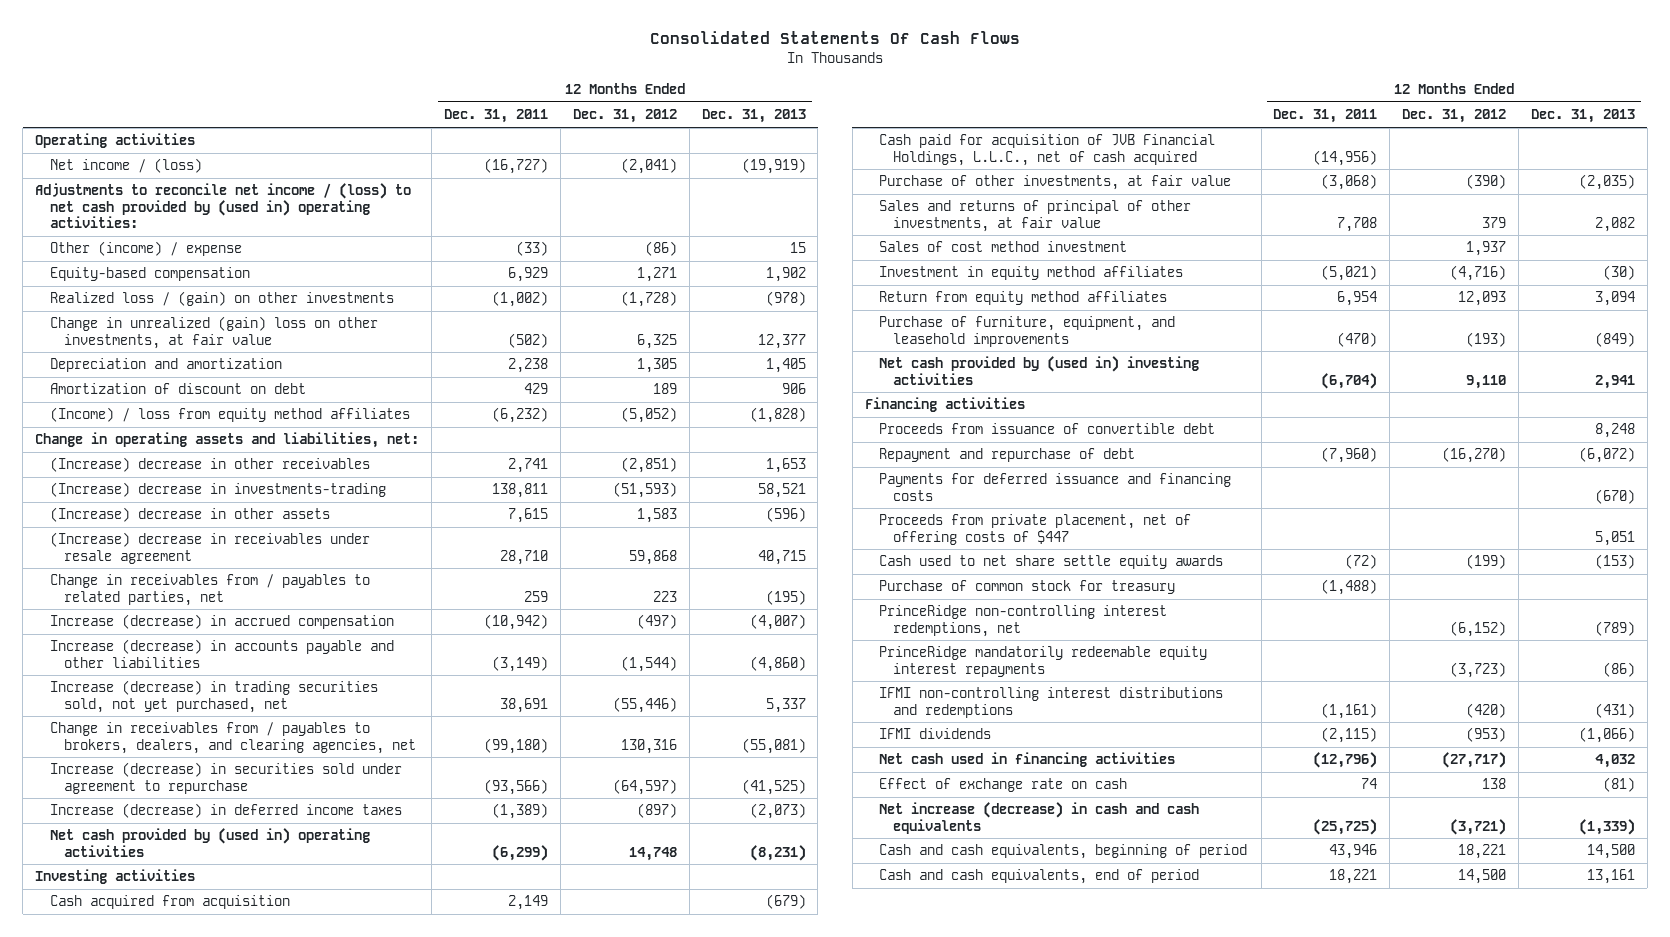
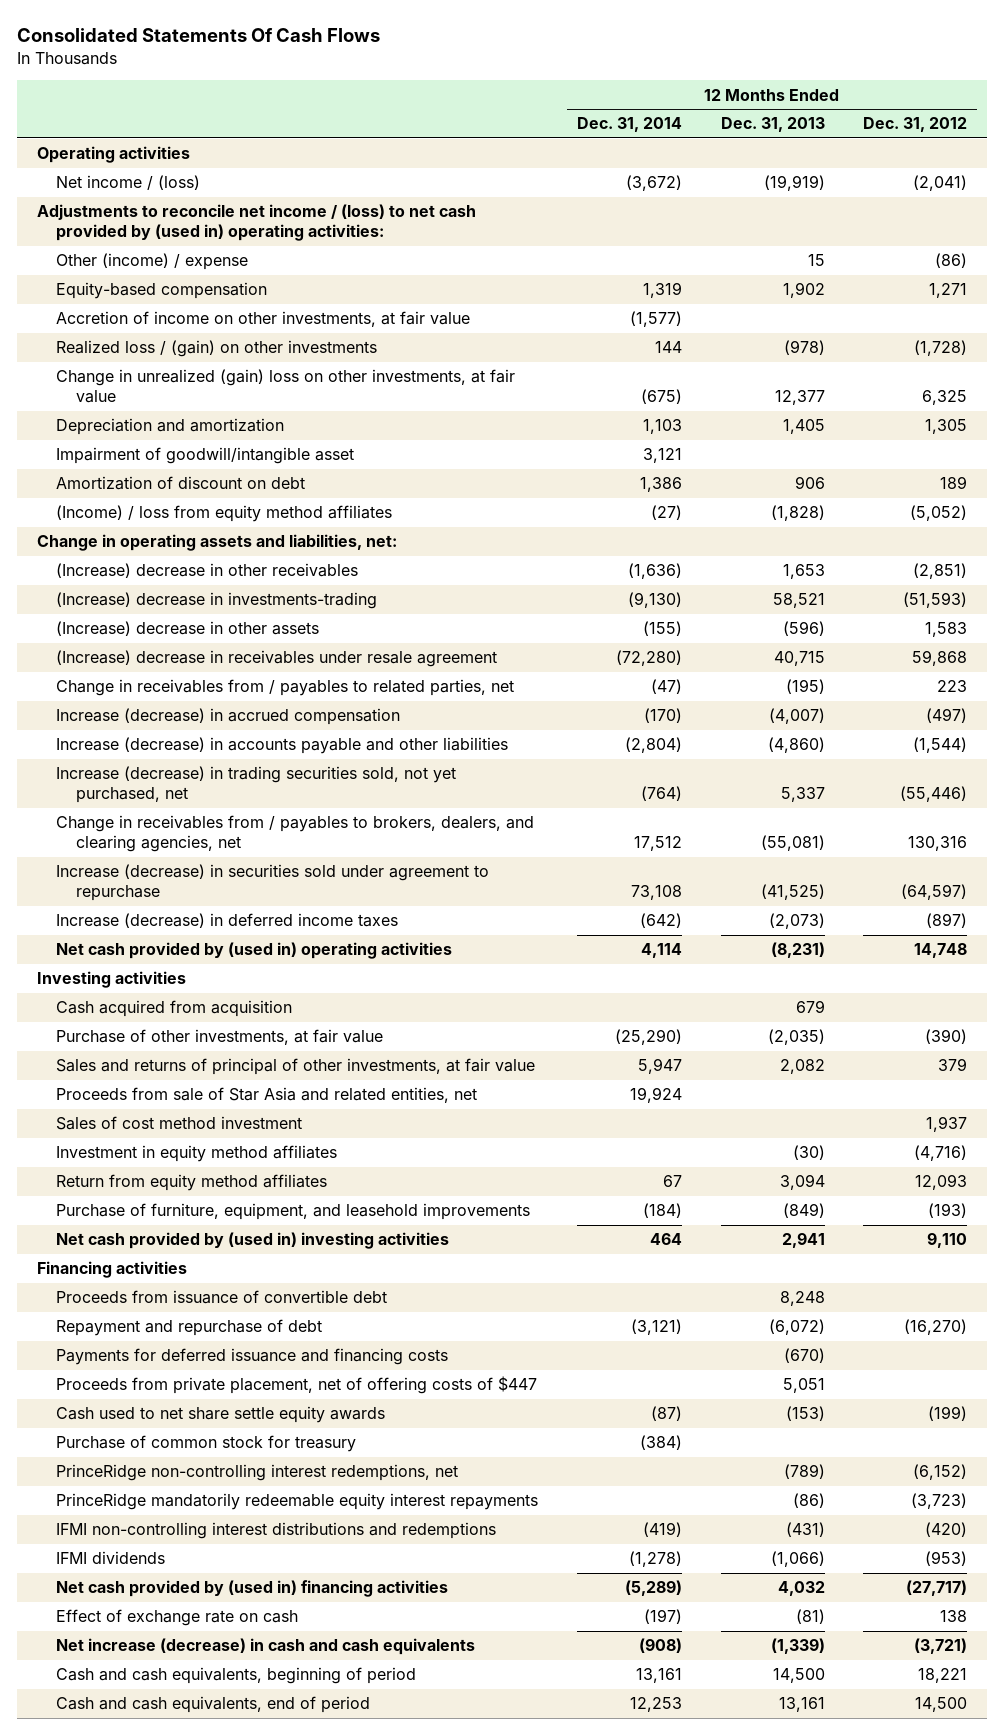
[444,109,549,124] Dec. 31, 2011 -> none
none -> [576,117,682,133] Dec. 31, 2014
none -> [56,311,471,328] Accretion of income on other investments, at fair value
none -> [56,447,355,465] Impairment of goodwill/intangible asset
[879,134,1216,166] Cash paid for acquisition of JVB Financial Holdings, L.L.C., net of cash acquired -> none
[765,894,806,910] (679) -> [795,1000,825,1014] 679
none -> [56,1087,478,1104] Proceeds from sale of Star Asia and related entities, net
[879,752,1176,768] Net cash used in financing activities -> [56,1580,449,1598] Net cash provided by (used in) financing activities

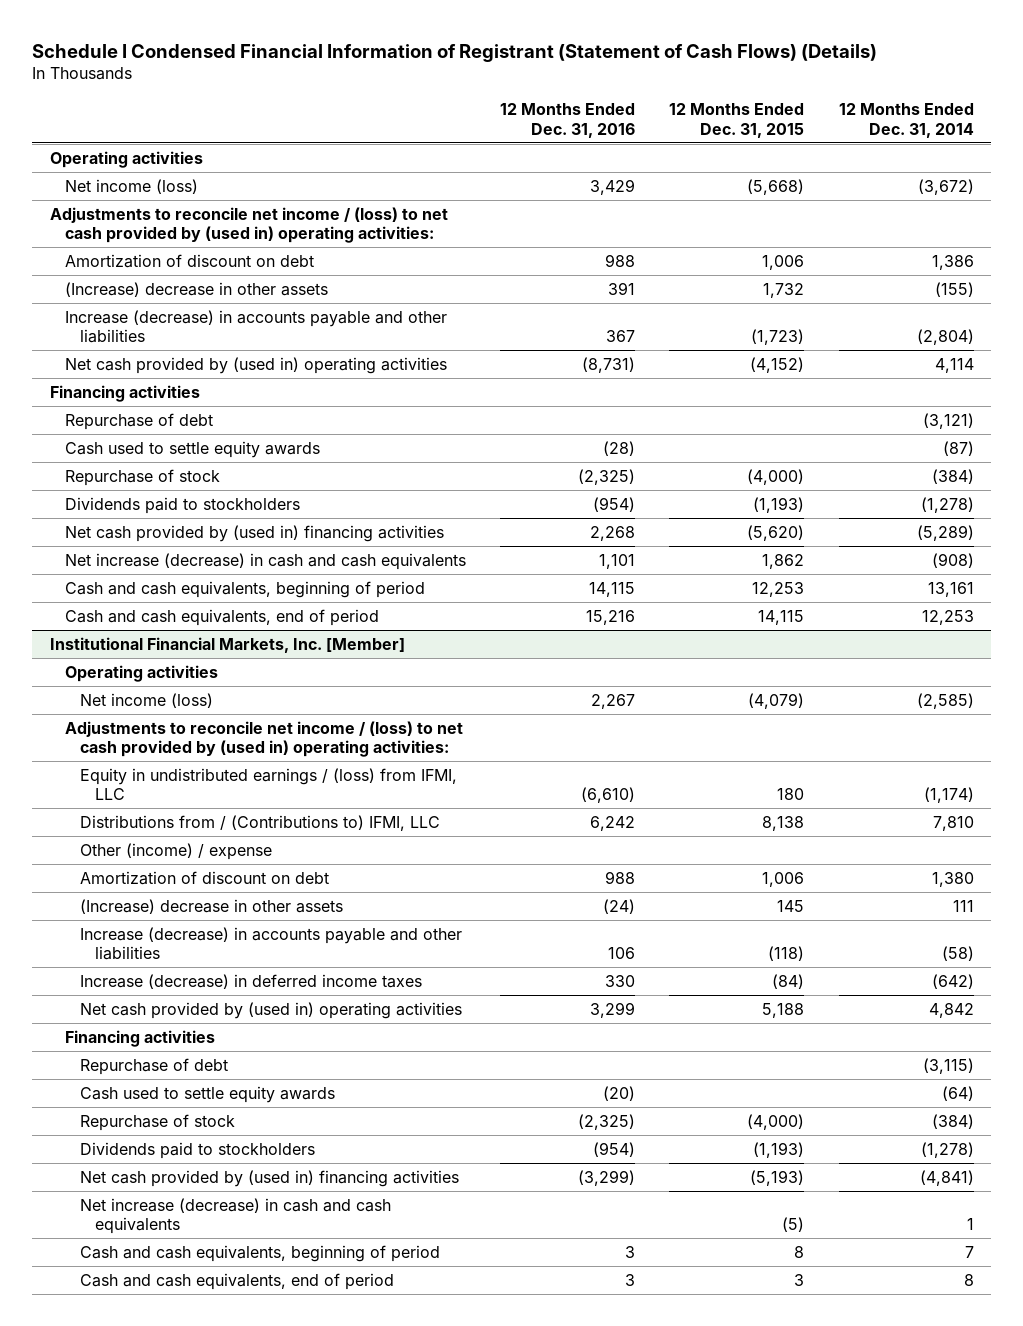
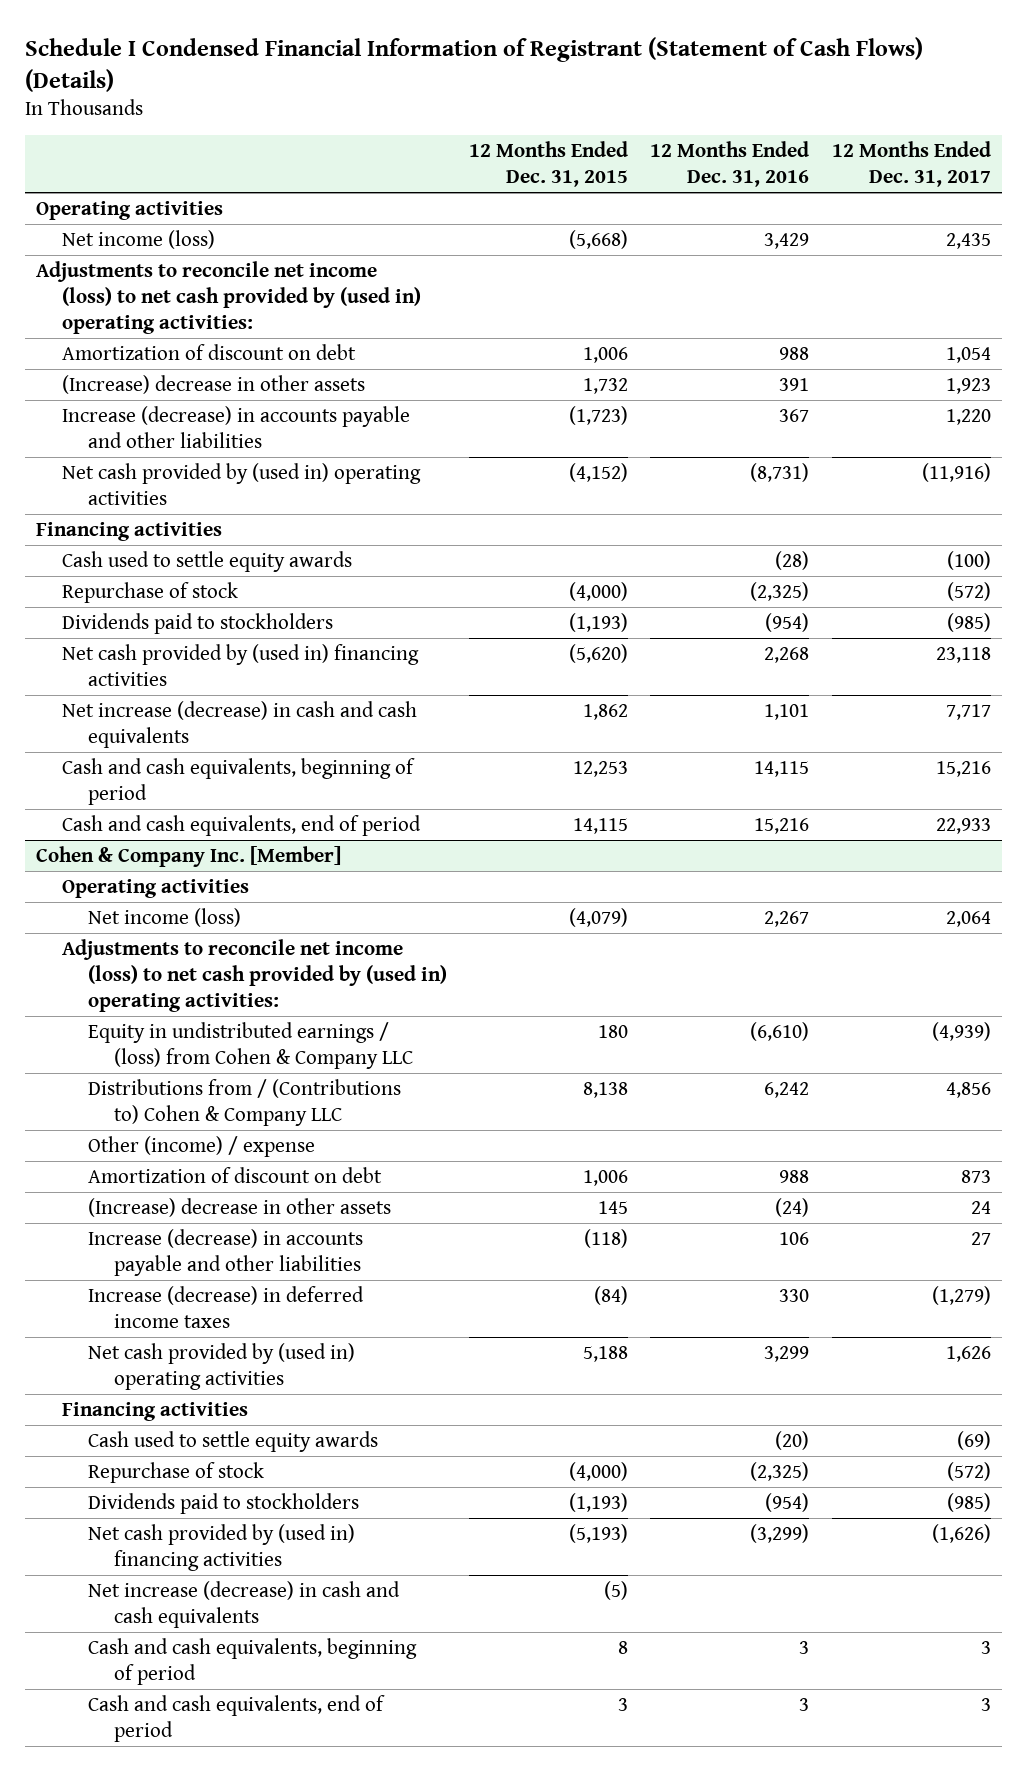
[838,103,974,138] 12 Months Ended Dec. 31, 2014 -> none
none -> [831,141,991,188] 12 Months Ended Dec. 31, 2017
[49,206,448,244] Adjustments to reconcile net income / (loss) to net cash provided by (used in) operating activities: -> [35,260,421,335] Adjustments to reconcile net income (loss) to net cash provided by (used in) operating activities:
[64,412,213,430] Repurchase of debt -> none
[49,636,405,653] Institutional Financial Markets, Inc. [Member] -> [35,845,341,867] Cohen & Company Inc. [Member]
[64,720,463,758] Adjustments to reconcile net income / (loss) to net cash provided by (used in) operating activities: -> [61,938,447,1013] Adjustments to reconcile net income (loss) to net cash provided by (used in) operating activities:
[79,767,457,801] Equity in undistributed earnings / (loss) from IFMI, LLC -> [87,1021,414,1069] Equity in undistributed earnings / (loss) from Cohen & Company LLC
[79,814,440,831] Distributions from / (Contributions to) IFMI, LLC -> [87,1078,401,1126] Distributions from / (Contributions to) Cohen & Company LLC
[79,1057,228,1075] Repurchase of debt -> none

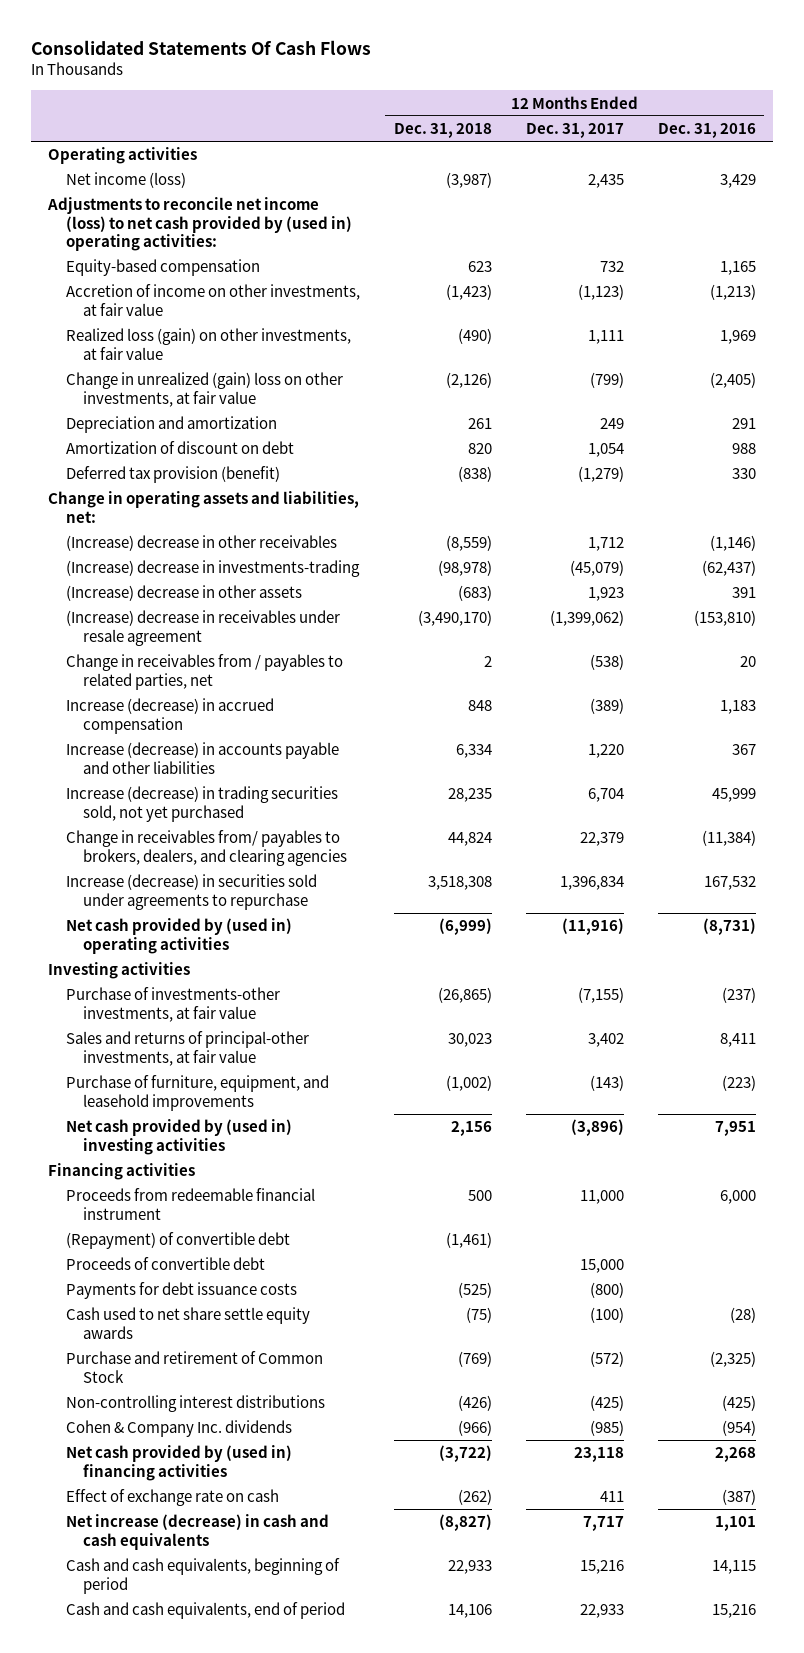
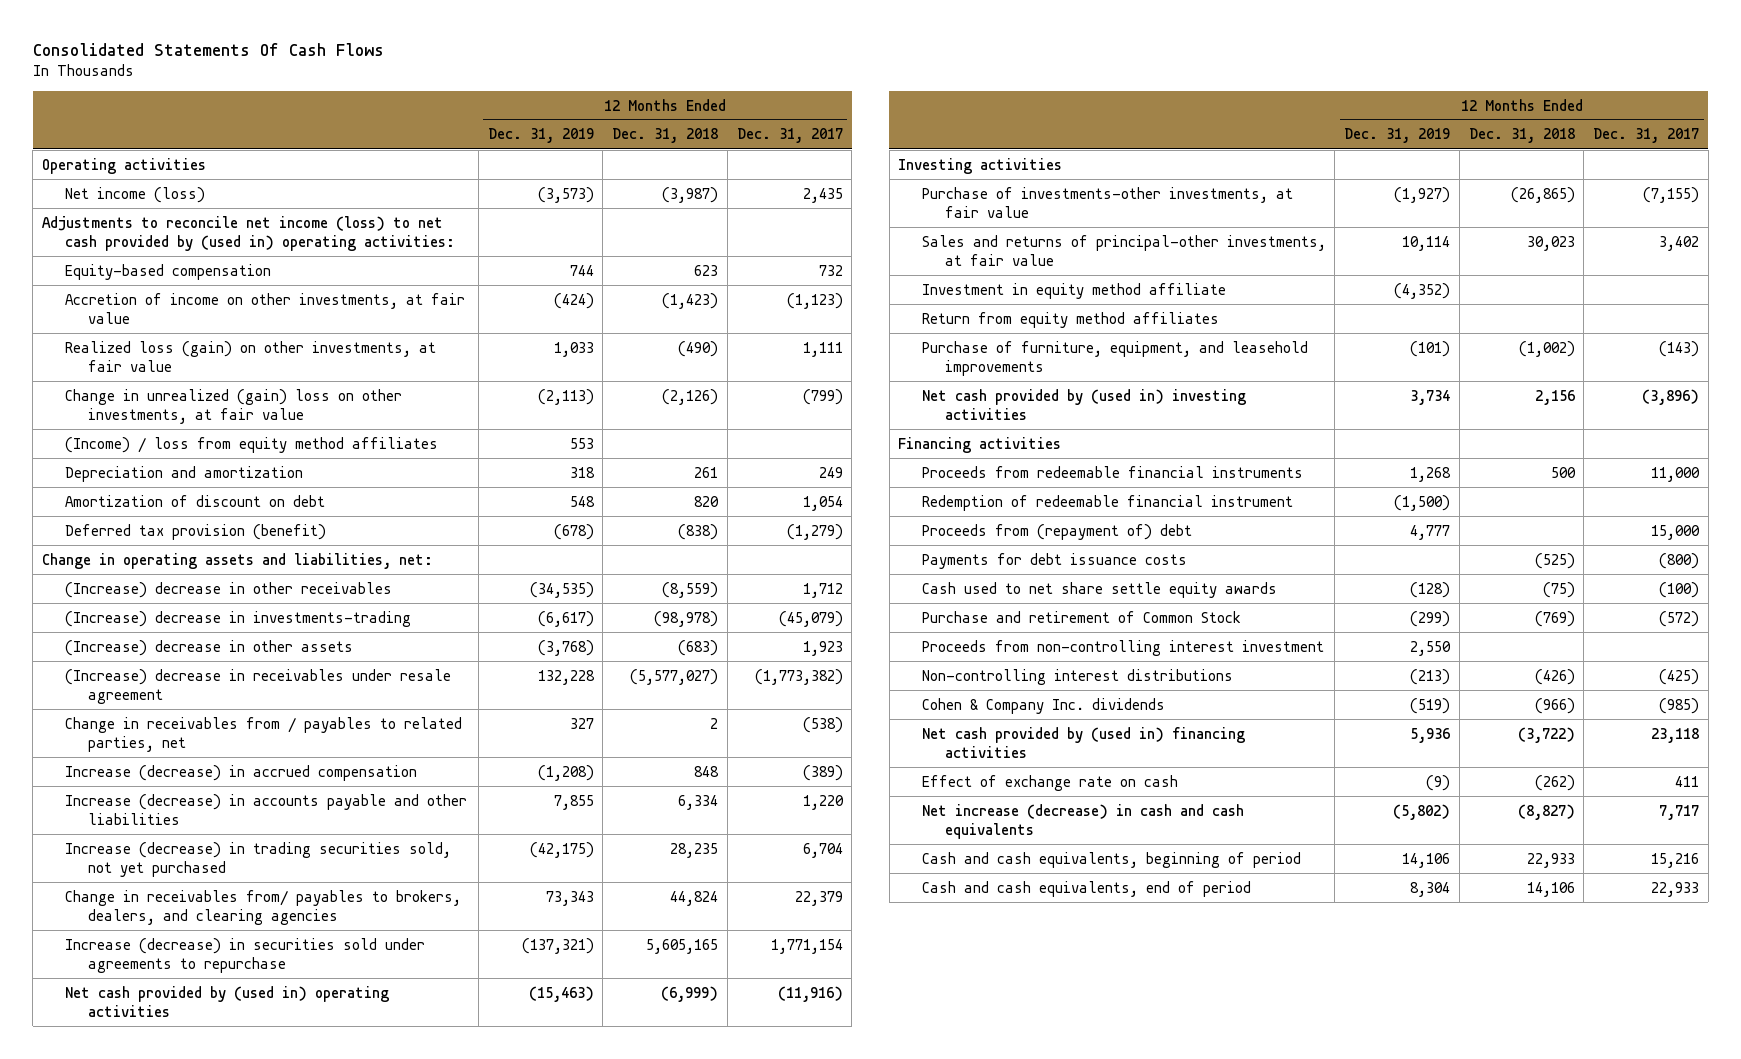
[657,123,756,139] Dec. 31, 2016 -> none
none -> [487,128,594,144] Dec. 31, 2019
none -> [65,436,439,453] (Income) / loss from equity method affiliates
[417,610,492,627] (3,490,170) -> [630,668,719,685] (5,577,027)
[549,610,624,627] (1,399,062) -> [754,668,843,685] (1,773,382)
[427,876,492,891] 3,518,308 -> [646,938,719,954] 5,605,165
[559,876,624,891] 1,396,834 -> [770,938,843,954] 1,771,154
none -> [921,282,1226,299] Investment in equity method affiliate
none -> [921,311,1219,328] Return from equity method affiliates
[65,1232,290,1250] (Repayment) of convertible debt -> none
[65,1188,315,1220] Proceeds from redeemable financial instrument -> [921,465,1303,478] Proceeds from redeemable financial instruments
none -> [921,494,1293,511] Redemption of redeemable financial instrument
[65,1257,265,1271] Proceeds of convertible debt -> [921,523,1192,540] Proceeds from (repayment of) debt
none -> [921,639,1324,656] Proceeds from non-controlling interest investment

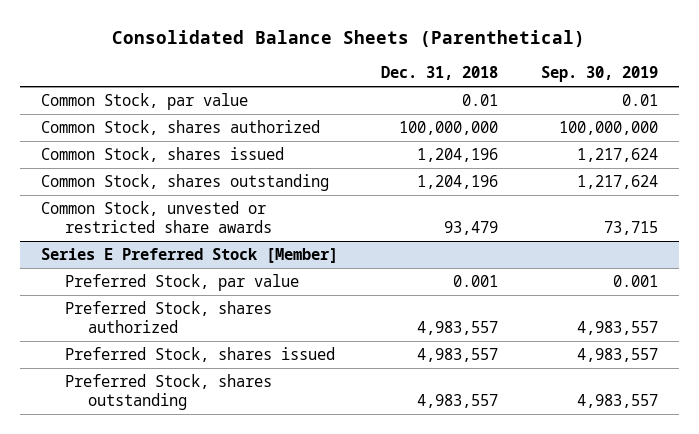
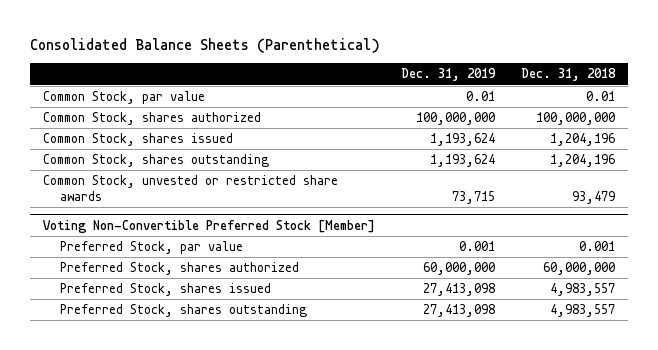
[540,66,658,83] Sep. 30, 2019 -> none
none -> [401,68,497,82] Dec. 31, 2019
[41,247,339,263] Series E Preferred Stock [Member] -> none
none -> [43,220,376,234] Voting Non-Convertible Preferred Stock [Member]
[416,321,498,336] 4,983,557 -> [543,262,616,276] 60,000,000

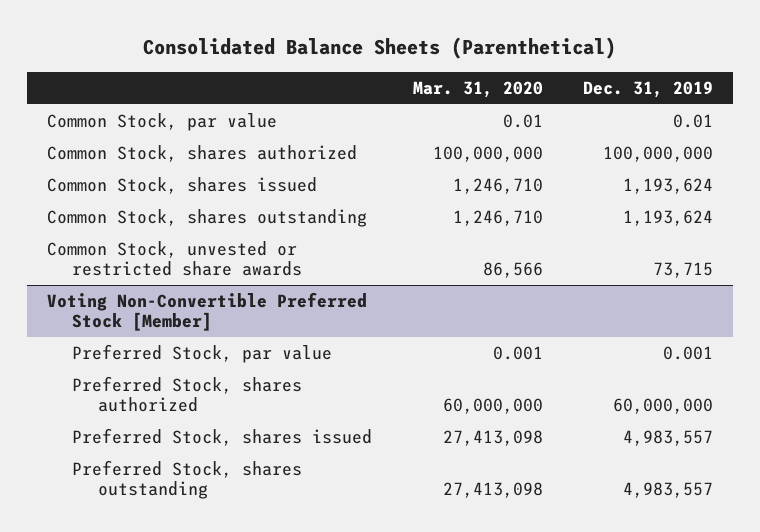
[521,68,617,82] Dec. 31, 2018 -> none
none -> [412,80,543,98] Mar. 31, 2020
[423,283,496,297] 27,413,098 -> [622,430,713,447] 4,983,557
[423,304,496,318] 27,413,098 -> [622,482,713,499] 4,983,557

